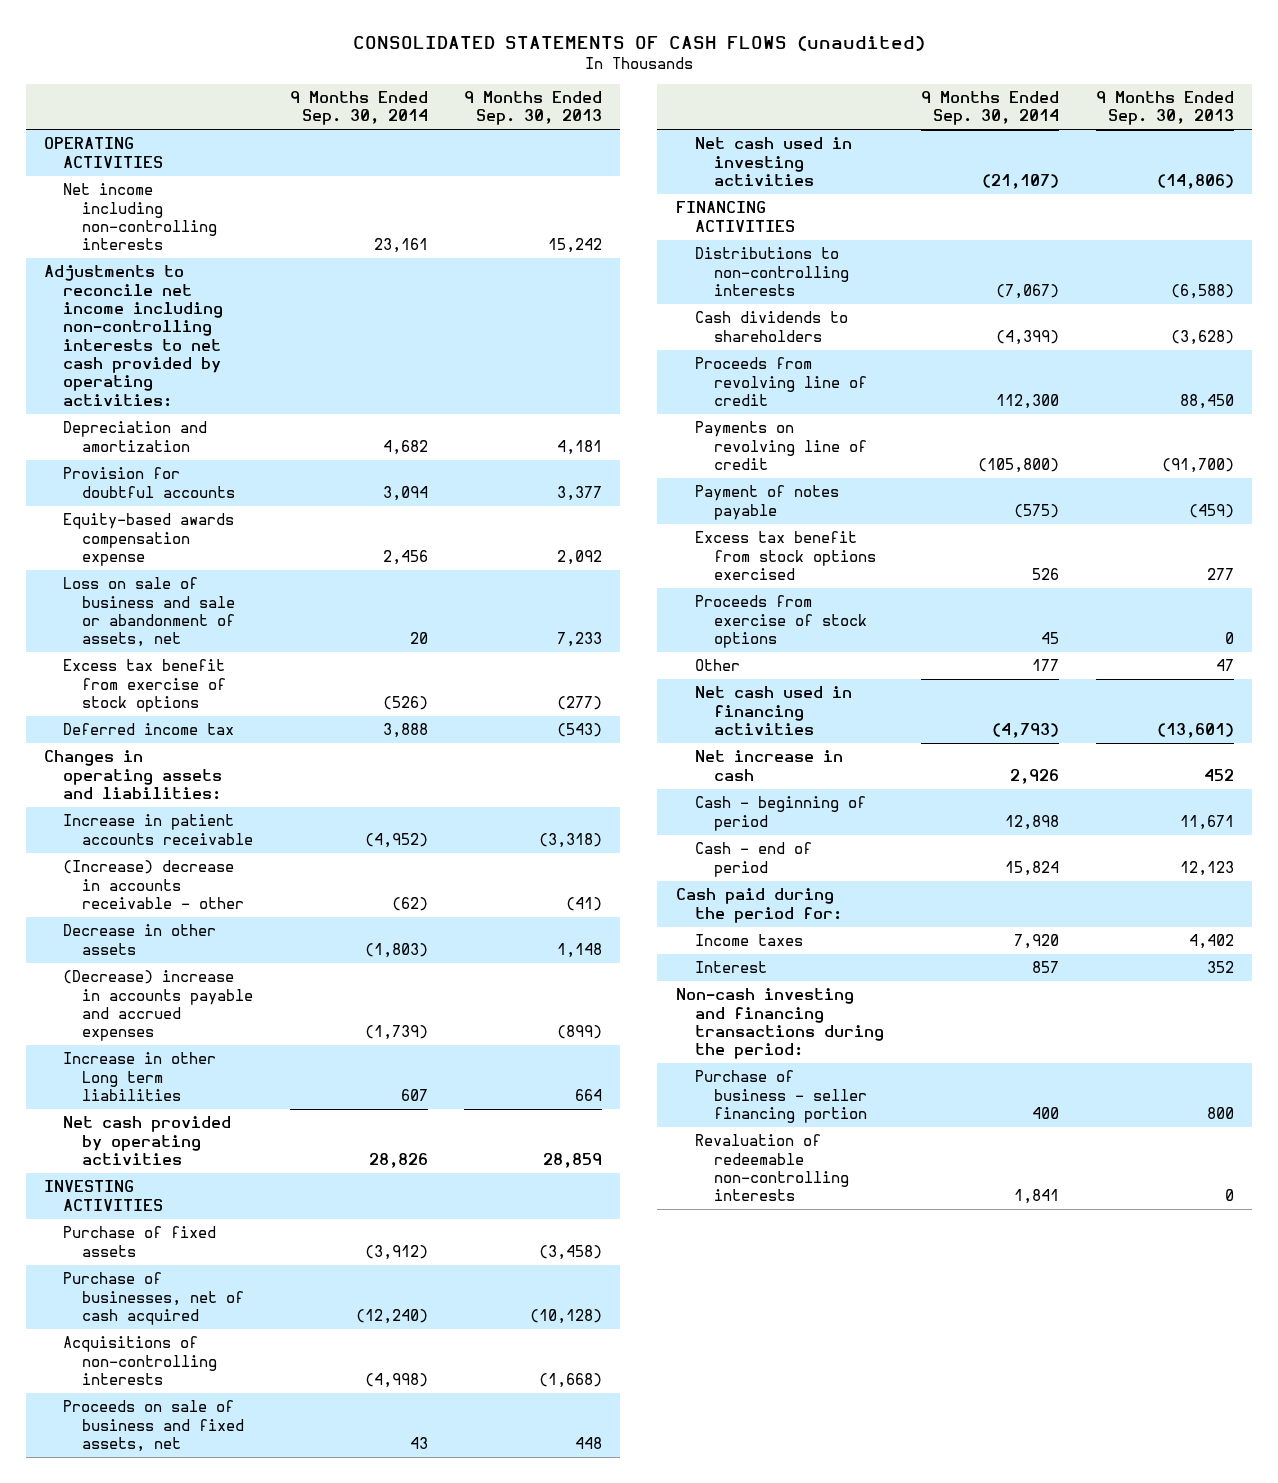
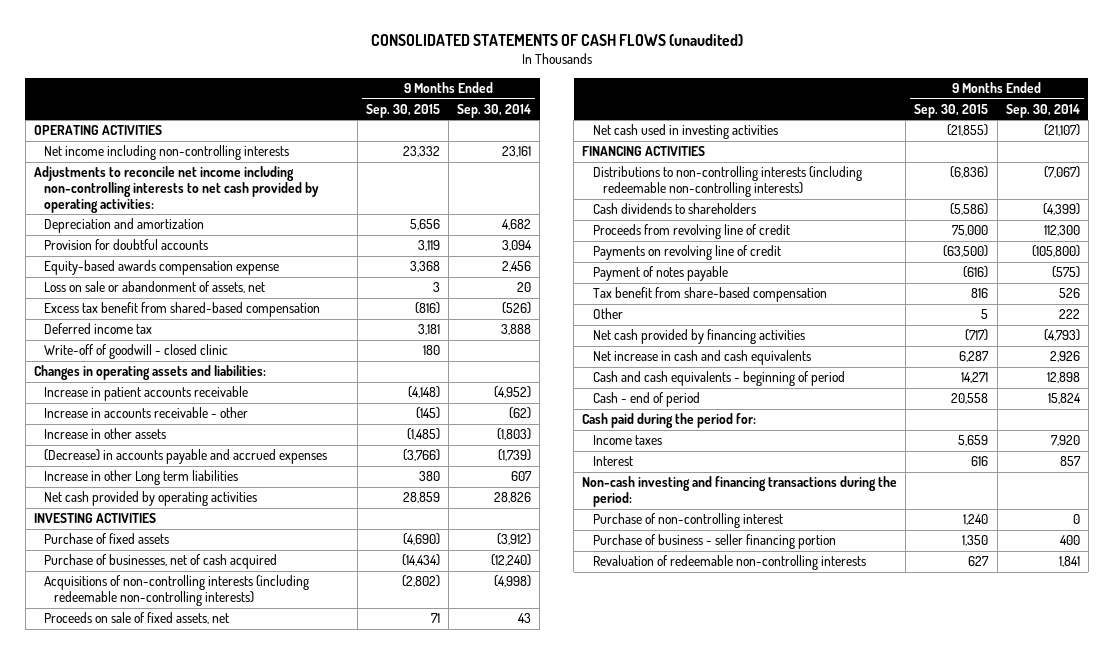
[464,91,603,126] 9 Months Ended Sep. 30, 2013 -> none
none -> [365,103,440,118] Sep. 30, 2015
[63,577,236,648] Loss on sale of business and sale or abandonment of assets, net -> [43,281,265,294] Loss on sale or abandonment of assets, net
[63,659,227,712] Excess tax benefit from exercise of stock options -> [43,302,320,318] Excess tax benefit from shared-based compensation
none -> [43,344,228,360] Write-off of goodwill - closed clinic
[63,860,245,909] (Increase) decrease in accounts receivable - other -> [43,407,248,419] Increase in accounts receivable - other
[63,924,217,955] Decrease in other assets -> [43,428,166,440] Increase in other assets
[63,970,254,1042] (Decrease) increase in accounts payable and accrued expenses -> [43,449,327,465] (Decrease) in accounts payable and accrued expenses
[63,1336,218,1385] Acquisitions of non-controlling interests -> [43,575,309,607] Acquisitions of non-controlling interests (including redeemable non-controlling interests)
[63,1400,245,1452] Proceeds on sale of business and fixed assets, net -> [43,612,229,625] Proceeds on sale of fixed assets, net
[694,247,849,296] Distributions to non-controlling interests -> [592,166,862,198] Distributions to non-controlling interests (including redeemable non-controlling interests)
[694,595,867,648] Proceeds from exercise of stock options -> none
[694,531,876,580] Excess tax benefit from stock options exercised -> [592,287,827,303] Tax benefit from share-based compensation
[1032,659,1060,672] 177 -> [1058,309,1080,320] 222
[694,686,852,735] Net cash used in financing activities -> [592,329,805,345] Net cash provided by financing activities
[694,750,843,781] Net increase in cash -> [592,350,811,366] Net increase in cash and cash equivalents
[694,796,866,831] Cash - beginning of period -> [592,371,845,387] Cash and cash equivalents - beginning of period
none -> [592,513,783,529] Purchase of non-controlling interest

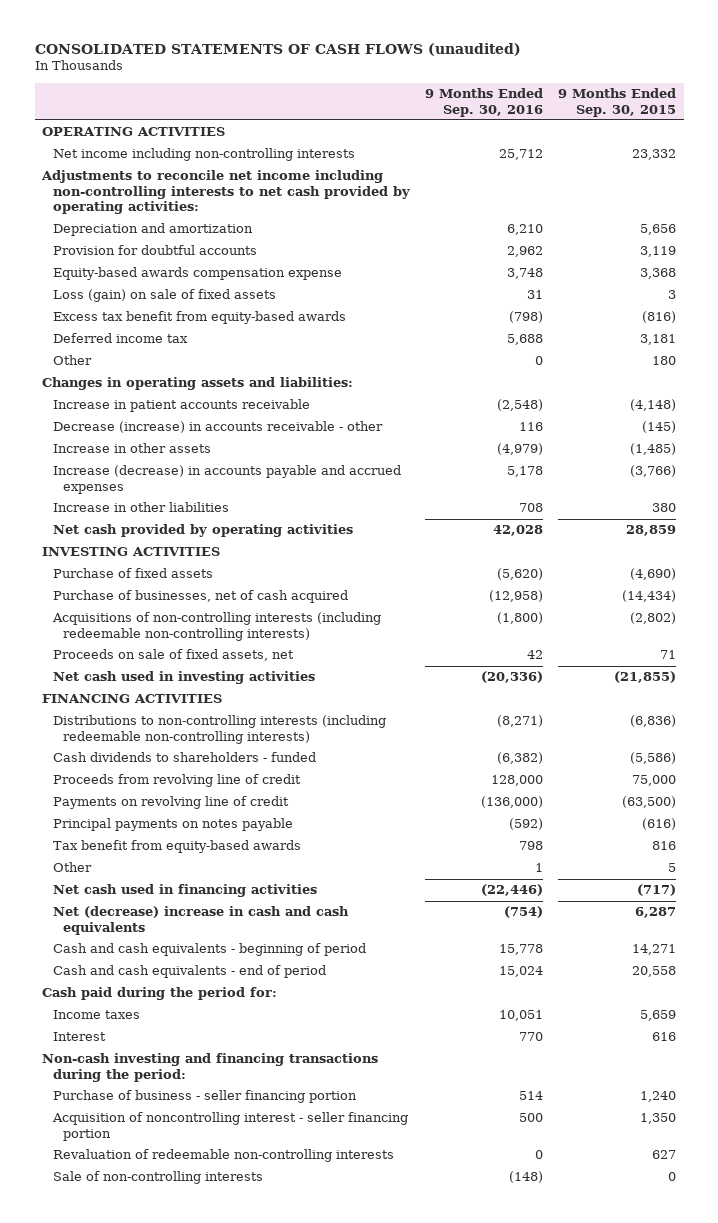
[457,103,532,118] Sep. 30, 2014 -> none
none -> [424,88,543,117] 9 Months Ended Sep. 30, 2016
[43,281,265,294] Loss on sale or abandonment of assets, net -> [52,289,276,303] Loss (gain) on sale of fixed assets
[43,302,320,318] Excess tax benefit from shared-based compensation -> [52,311,346,325] Excess tax benefit from equity-based awards
[43,344,228,360] Write-off of goodwill - closed clinic -> none
none -> [52,355,92,366] Other
[43,407,248,419] Increase in accounts receivable - other -> [52,421,383,434] Decrease (increase) in accounts receivable - other
[43,449,327,465] (Decrease) in accounts payable and accrued expenses -> [52,465,401,494] Increase (decrease) in accounts payable and accrued expenses
[43,470,238,486] Increase in other Long term liabilities -> [52,502,229,513] Increase in other liabilities
[592,203,756,215] Cash dividends to shareholders -> [52,752,316,763] Cash dividends to shareholders - funded
[592,266,728,282] Payment of notes payable -> [52,818,293,832] Principal payments on notes payable
[592,287,827,303] Tax benefit from share-based compensation -> [52,840,301,854] Tax benefit from equity-based awards
[592,329,805,345] Net cash provided by financing activities -> [52,884,317,898] Net cash used in financing activities
[592,350,811,366] Net increase in cash and cash equivalents -> [52,906,349,935] Net (decrease) increase in cash and cash equivalents
[592,392,700,408] Cash - end of period -> [52,965,326,979] Cash and cash equivalents - end of period
[592,513,783,529] Purchase of non-controlling interest -> none
[962,535,989,547] 1,350 -> [640,1091,677,1103] 1,240
none -> [51,1112,408,1141] Acquisition of noncontrolling interest - seller financing portion
none -> [52,1171,263,1185] Sale of non-controlling interests

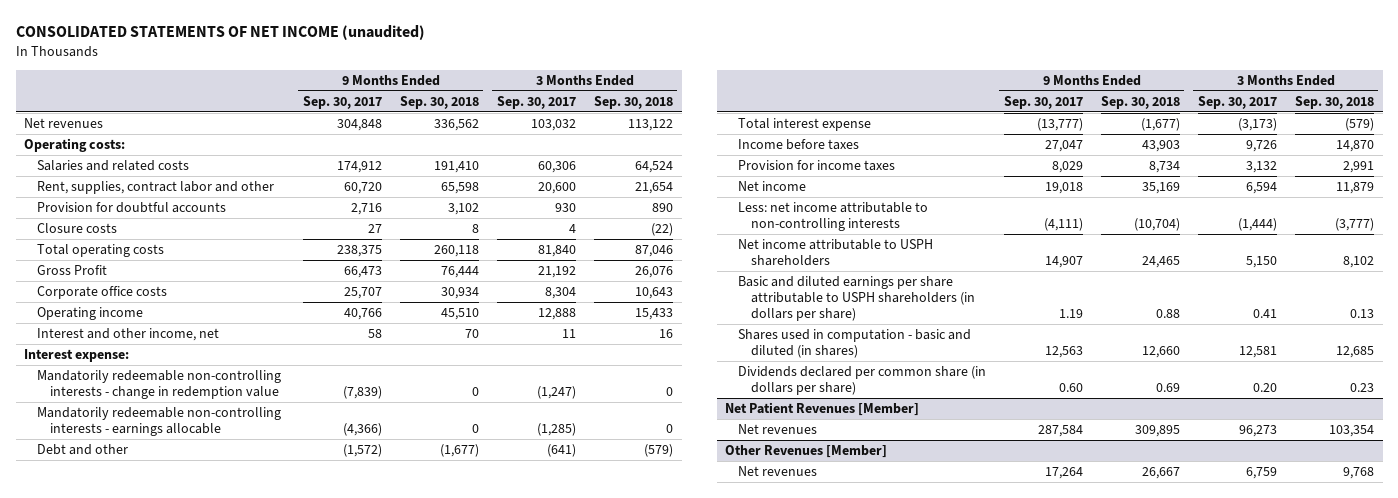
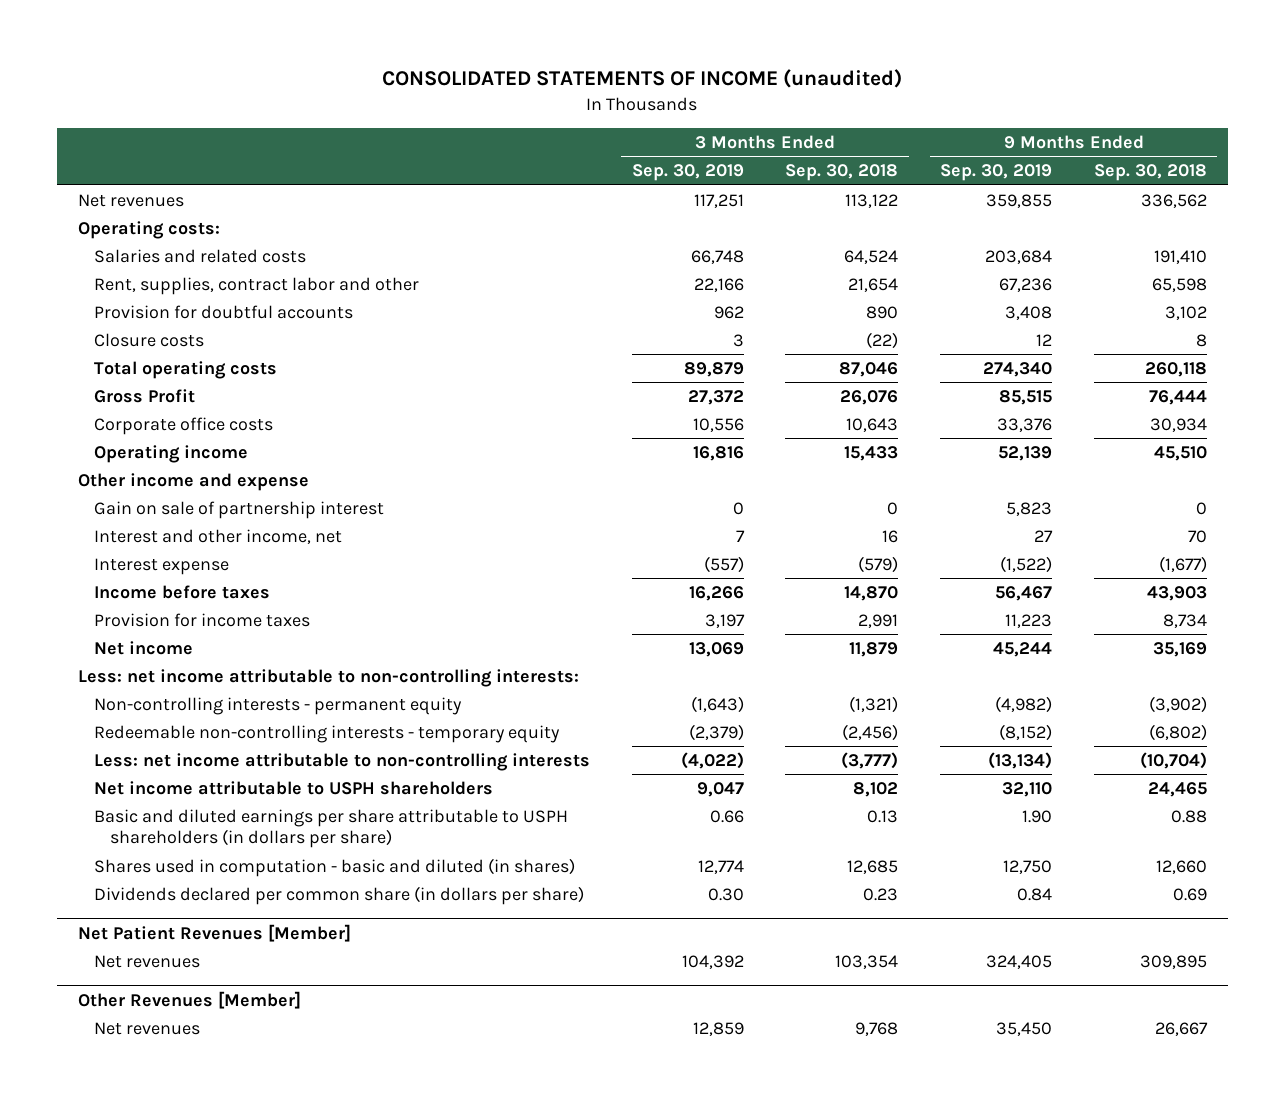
[15,25,425,41] CONSOLIDATED STATEMENTS OF NET INCOME (unaudited) -> [382,69,903,89] CONSOLIDATED STATEMENTS OF INCOME (unaudited)
[302,96,382,110] Sep. 30, 2017 -> none
[496,96,576,110] Sep. 30, 2017 -> none
none -> [631,164,744,182] Sep. 30, 2019
none -> [940,164,1053,182] Sep. 30, 2019
none -> [77,472,309,491] Other income and expense
none -> [93,500,384,519] Gain on sale of partnership interest
[24,349,130,363] Interest expense: -> none
[37,370,282,400] Mandatorily redeemable non-controlling interests - change in redemption value -> none
[37,407,282,437] Mandatorily redeemable non-controlling interests - earnings allocable -> none
[37,444,129,456] Debt and other -> none
[738,118,872,132] Total interest expense -> [93,557,229,575] Interest expense
none -> [77,668,579,687] Less: net income attributable to non-controlling interests:
none -> [93,696,462,715] Non-controlling interests - permanent equity
none -> [93,724,560,743] Redeemable non-controlling interests - temporary equity

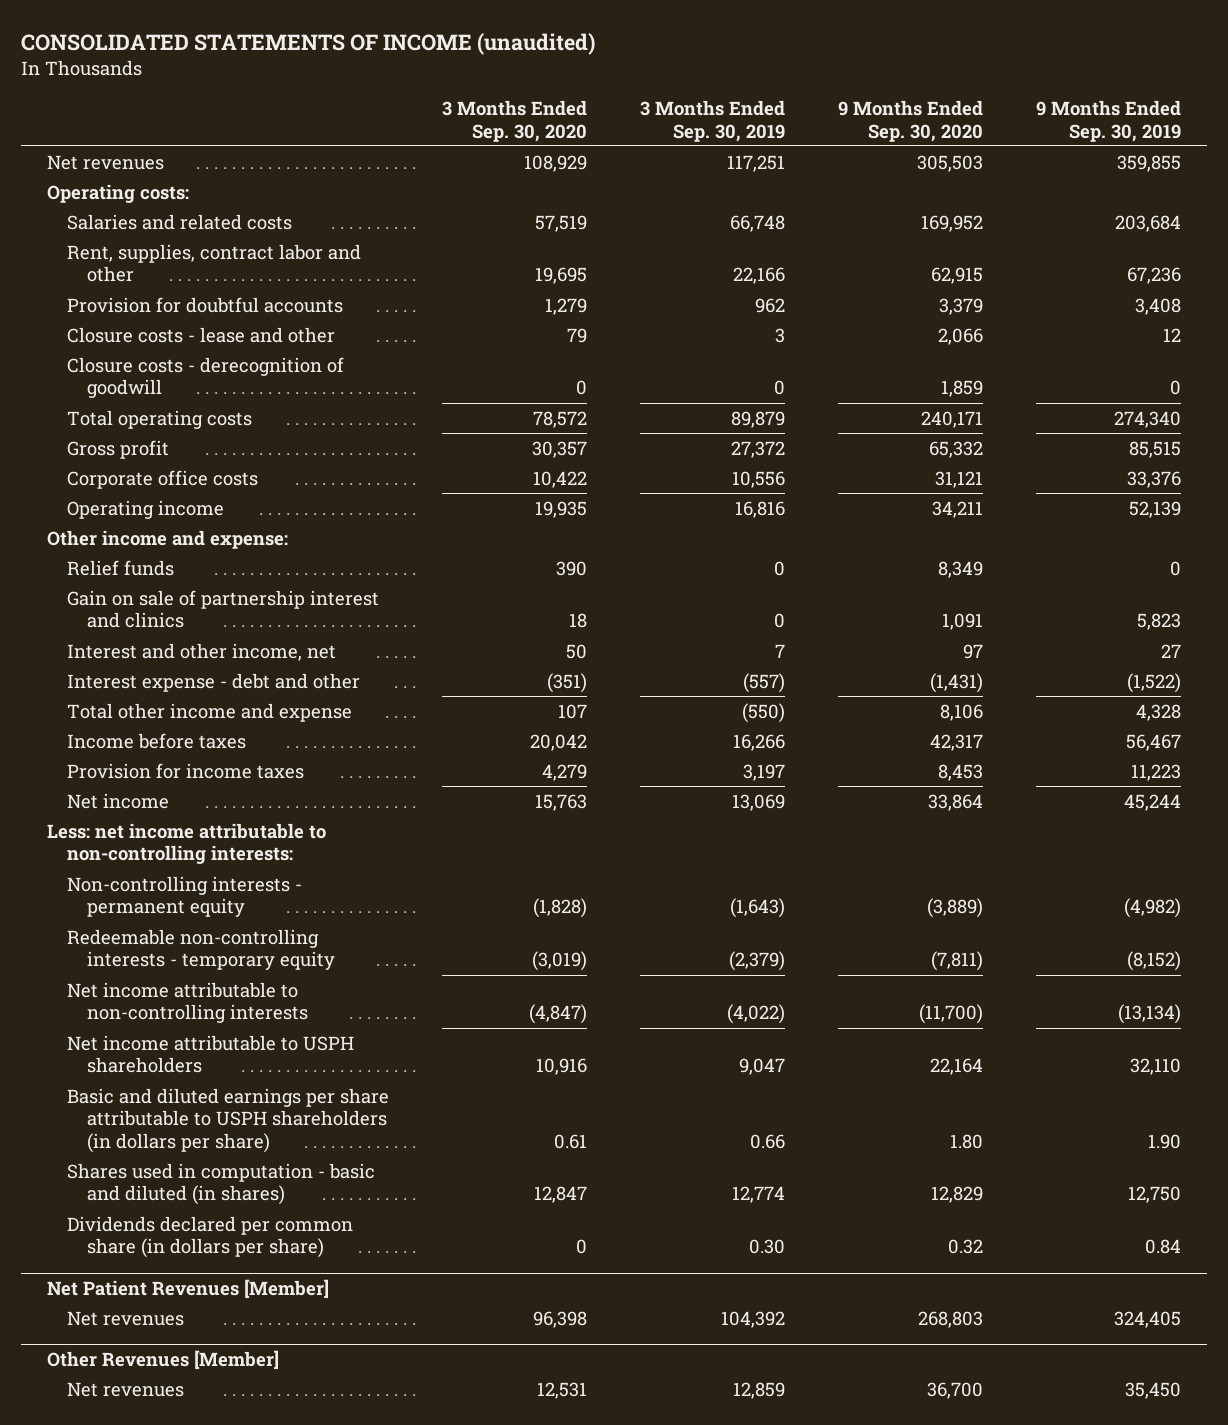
[785,164,899,182] Sep. 30, 2018 -> none
[1093,164,1207,182] Sep. 30, 2018 -> none
none -> [442,100,588,142] 3 Months Ended Sep. 30, 2020
none -> [837,100,983,142] 9 Months Ended Sep. 30, 2020
[93,332,204,347] Closure costs -> [67,326,336,343] Closure costs - lease and other
none -> [67,356,345,399] Closure costs - derecognition of goodwill
[93,388,195,403] Gross Profit -> [67,439,170,459] Gross profit
[77,472,309,491] Other income and expense -> [47,529,289,549] Other income and expense:
none -> [67,559,175,576] Relief funds
[93,500,384,519] Gain on sale of partnership interest -> [67,589,380,629] Gain on sale of partnership interest and clinics
[93,557,229,575] Interest expense -> [67,672,361,692] Interest expense - debt and other
none -> [67,702,353,722] Total other income and expense
[93,752,590,771] Less: net income attributable to non-controlling interests -> [67,981,309,1024] Net income attributable to non-controlling interests

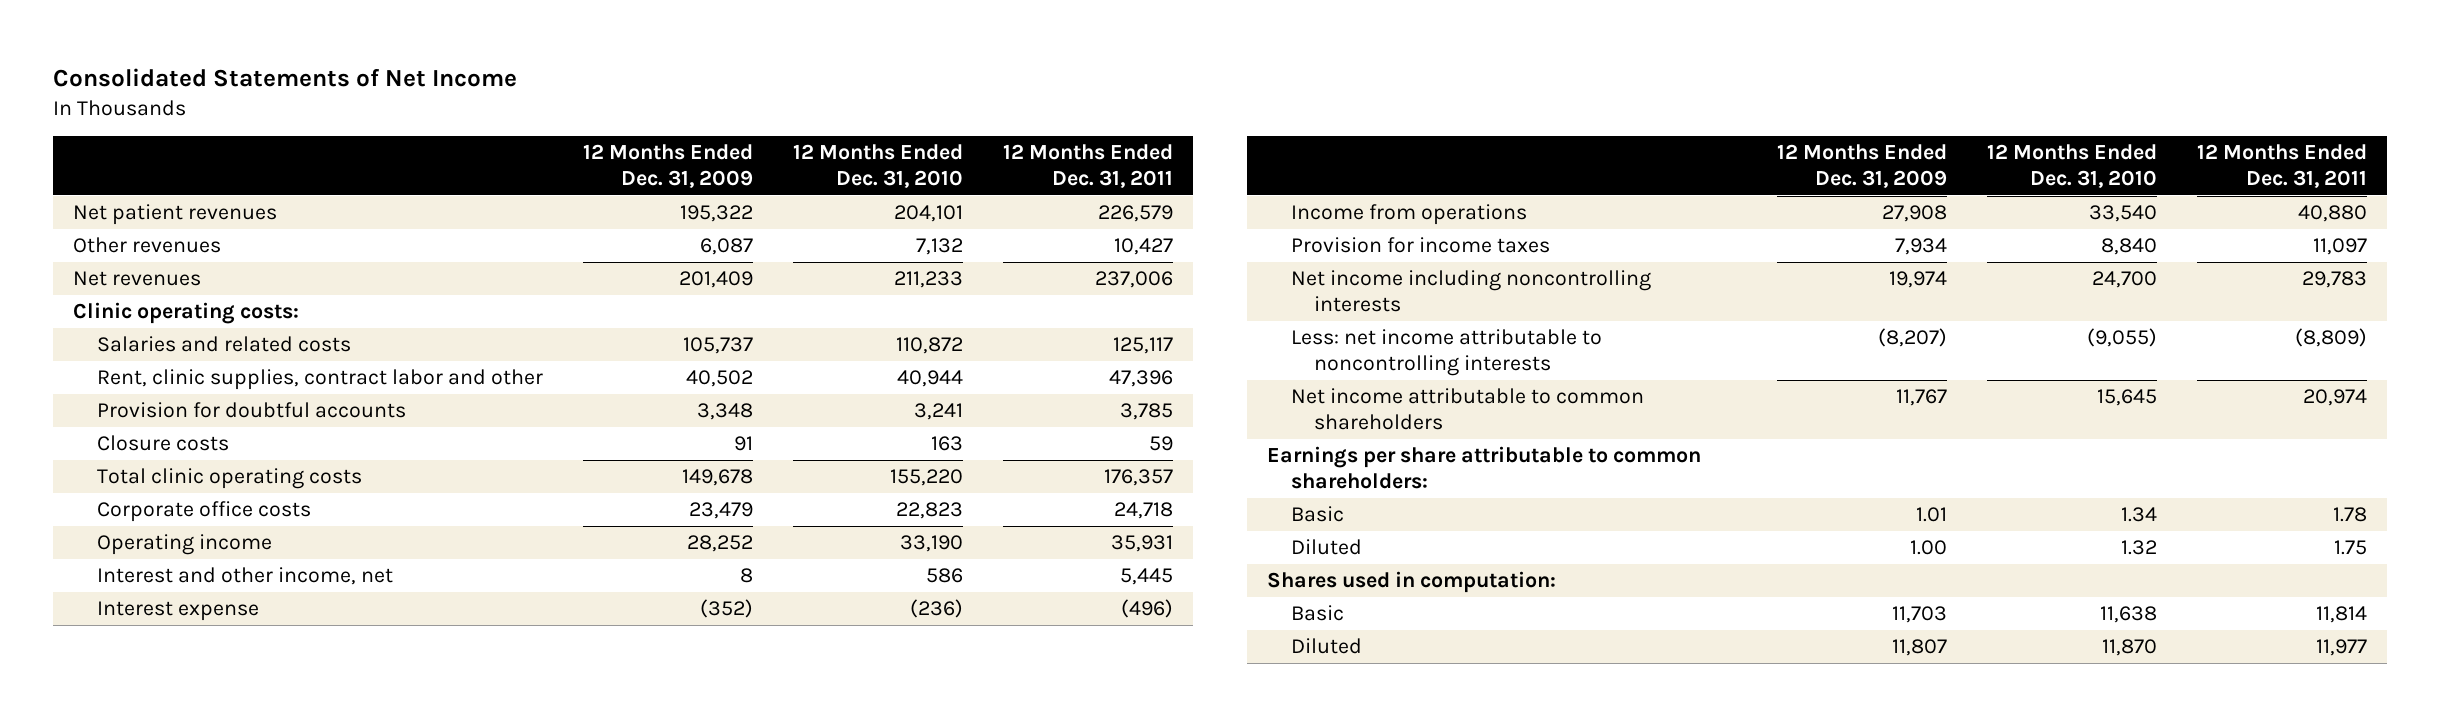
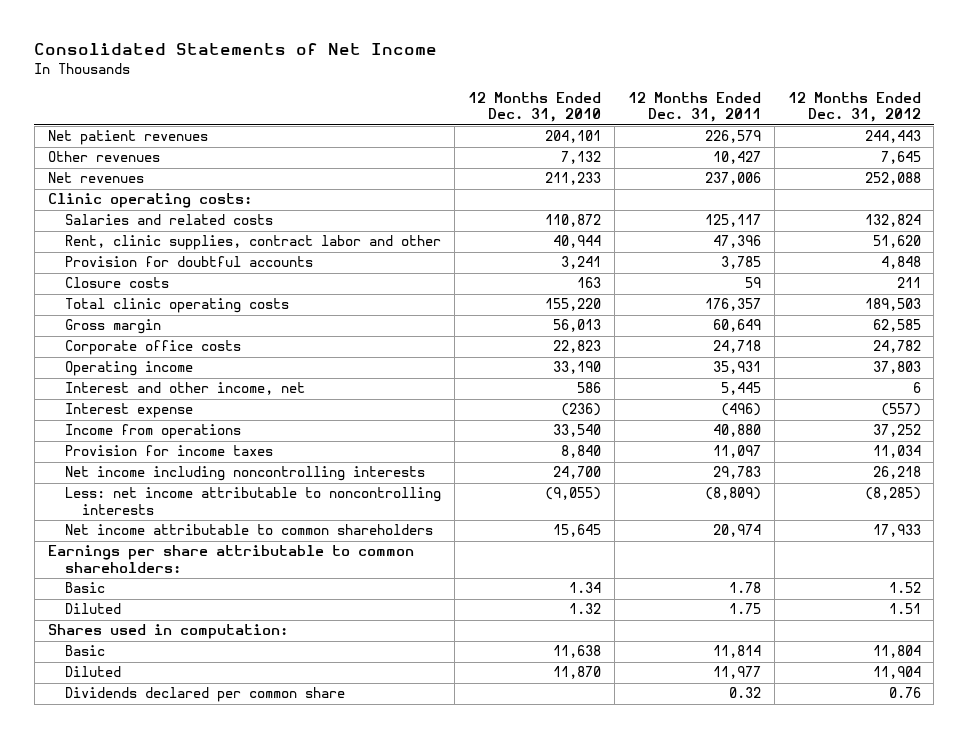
[582,144,753,189] 12 Months Ended Dec. 31, 2009 -> none
none -> [787,91,921,123] 12 Months Ended Dec. 31, 2012
none -> [64,319,161,335] Gross margin
none -> [64,687,345,703] Dividends declared per common share

